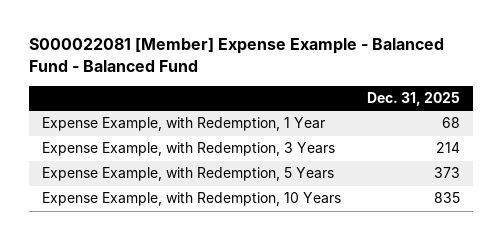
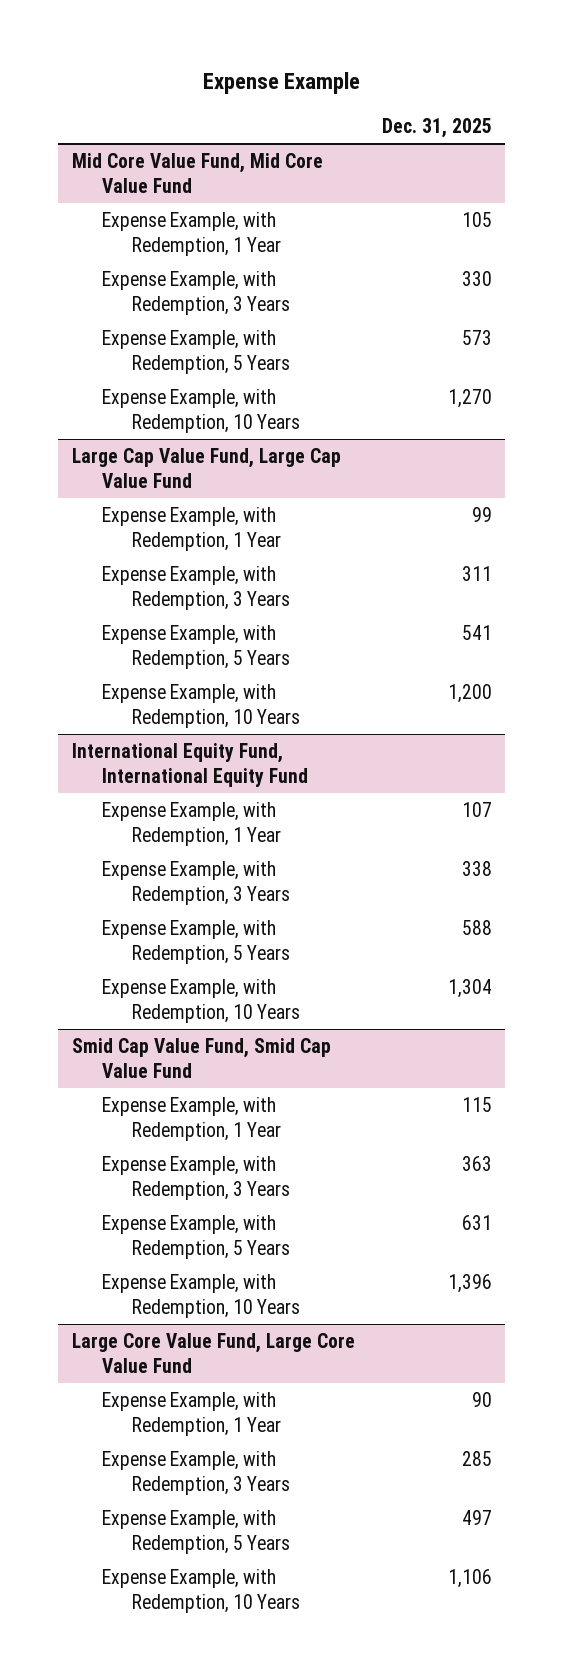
[29,38,445,72] S000022081 [Member] Expense Example - Balanced Fund - Balanced Fund -> [202,71,360,94] Expense Example
none -> [71,153,323,193] Mid Core Value Fund, Mid Core Value Fund
[442,117,461,129] 68 -> [461,212,492,228] 105
[436,142,461,154] 214 -> [461,271,492,287] 330
[434,167,461,179] 373 -> [461,330,492,346] 573
[434,192,461,204] 835 -> [447,389,492,409] 1,270
none -> [71,448,341,488] Large Cap Value Fund, Large Cap Value Fund
none -> [101,507,281,551] Expense Example, with Redemption, 1 Year
none -> [101,566,290,610] Expense Example, with Redemption, 3 Years
none -> [101,625,290,669] Expense Example, with Redemption, 5 Years
none -> [101,684,300,728] Expense Example, with Redemption, 10 Years
none -> [71,743,308,787] International Equity Fund, International Equity Fund
none -> [101,802,281,846] Expense Example, with Redemption, 1 Year
none -> [101,861,290,905] Expense Example, with Redemption, 3 Years
none -> [101,920,290,964] Expense Example, with Redemption, 5 Years
none -> [101,979,300,1023] Expense Example, with Redemption, 10 Years
none -> [71,1038,331,1078] Smid Cap Value Fund, Smid Cap Value Fund
none -> [101,1097,281,1141] Expense Example, with Redemption, 1 Year
none -> [101,1156,290,1200] Expense Example, with Redemption, 3 Years
none -> [101,1215,290,1259] Expense Example, with Redemption, 5 Years
none -> [101,1274,300,1318] Expense Example, with Redemption, 10 Years
none -> [71,1333,355,1373] Large Core Value Fund, Large Core Value Fund
none -> [101,1392,281,1436] Expense Example, with Redemption, 1 Year
none -> [101,1451,290,1495] Expense Example, with Redemption, 3 Years
none -> [101,1510,290,1554] Expense Example, with Redemption, 5 Years
none -> [101,1569,300,1613] Expense Example, with Redemption, 10 Years

